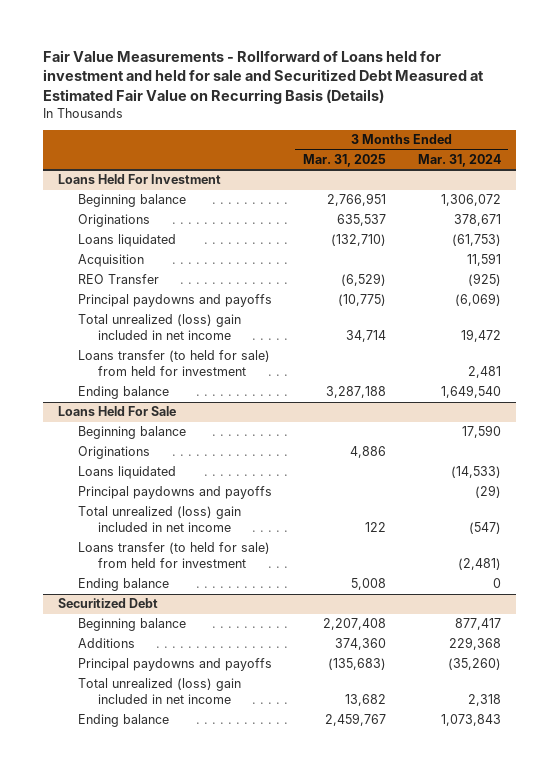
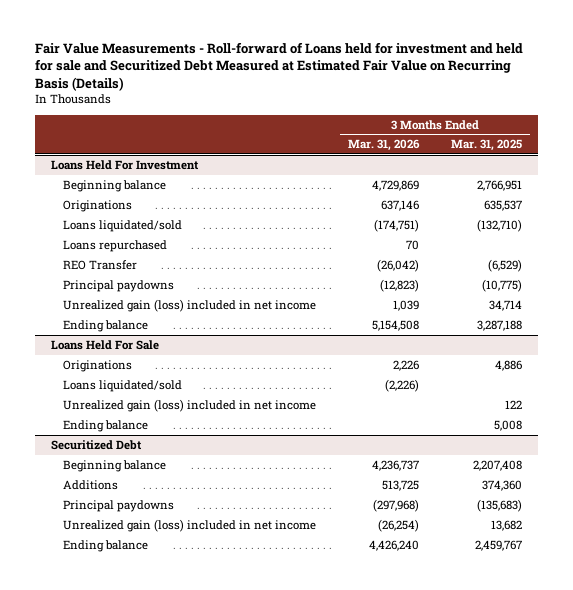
[42,49,484,104] Fair Value Measurements - Rollforward of Loans held for investment and held for sale and Securitized Debt Measured at Estimated Fair Value on Recurring Basis (Details) -> [34,41,523,91] Fair Value Measurements - Roll-forward of Loans held for investment and held for sale and Securitized Debt Measured at Estimated Fair Value on Recurring Basis (Details)
[417,153,501,167] Mar. 31, 2024 -> none
none -> [347,139,420,152] Mar. 31, 2026
[78,254,145,268] Acquisition -> none
[78,234,177,248] Loans liquidated -> [62,219,182,232] Loans liquidated/sold
none -> [62,239,167,252] Loans repurchased
[78,350,271,377] Loans transfer (to held for sale) from held for investment -> none
[78,294,273,308] Principal paydowns and payoffs -> [62,279,174,292] Principal paydowns
[78,314,242,341] Total unrealized (loss) gain included in net income -> [62,298,316,312] Unrealized gain (loss) included in net income
[78,426,187,440] Beginning balance -> none
[78,486,273,500] Principal paydowns and payoffs -> none
[78,542,271,569] Loans transfer (to held for sale) from held for investment -> none
[78,466,177,480] Loans liquidated -> [62,379,182,392] Loans liquidated/sold
[78,506,242,533] Total unrealized (loss) gain included in net income -> [62,398,316,412] Unrealized gain (loss) included in net income
[78,658,273,672] Principal paydowns and payoffs -> [62,499,174,512] Principal paydowns
[78,678,242,705] Total unrealized (loss) gain included in net income -> [62,518,316,532] Unrealized gain (loss) included in net income

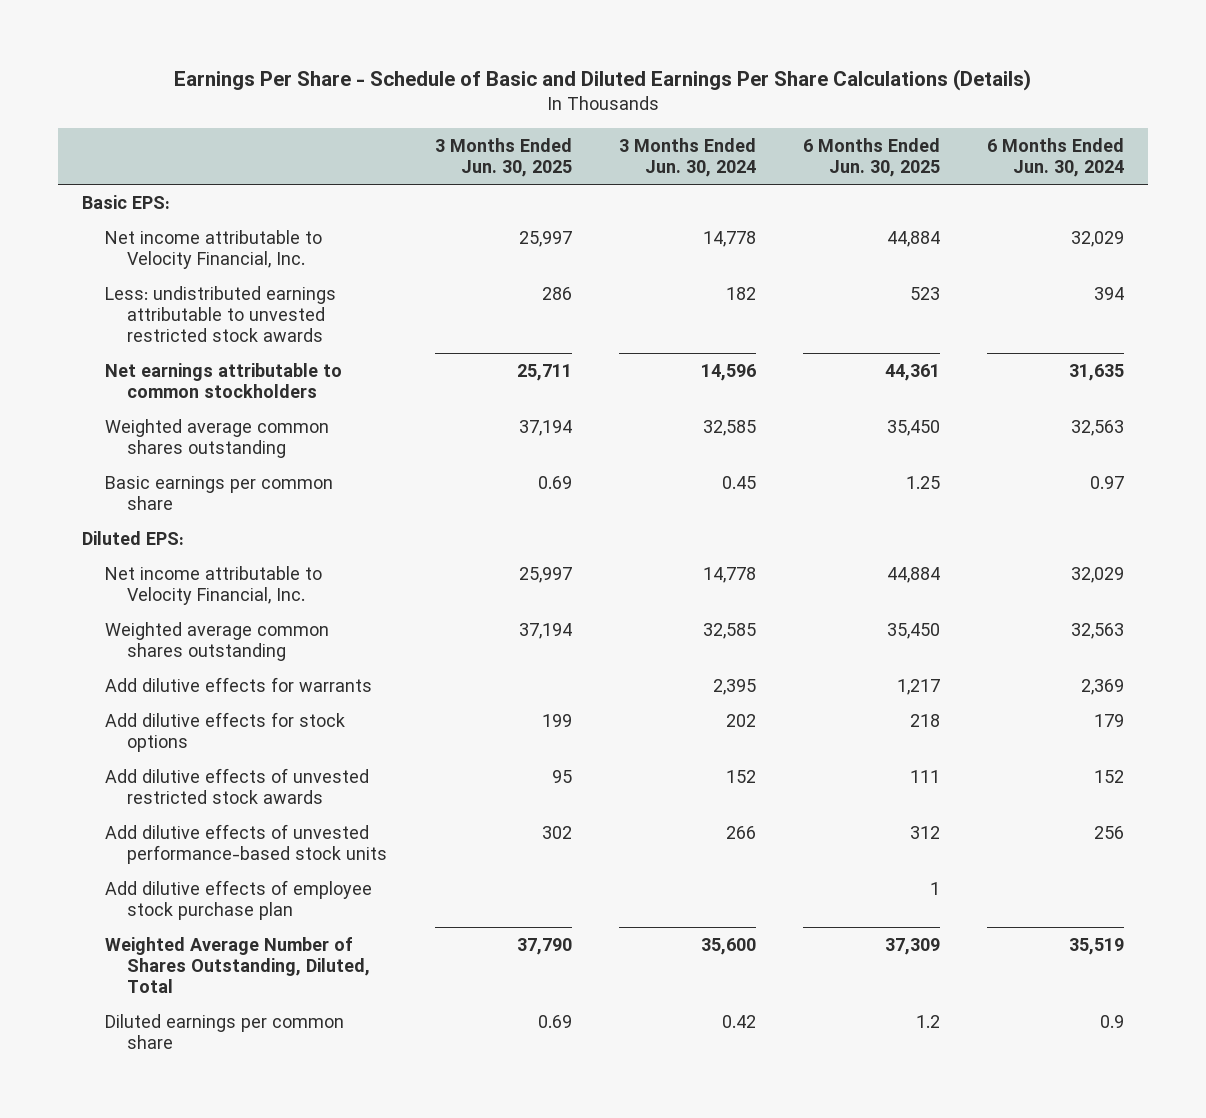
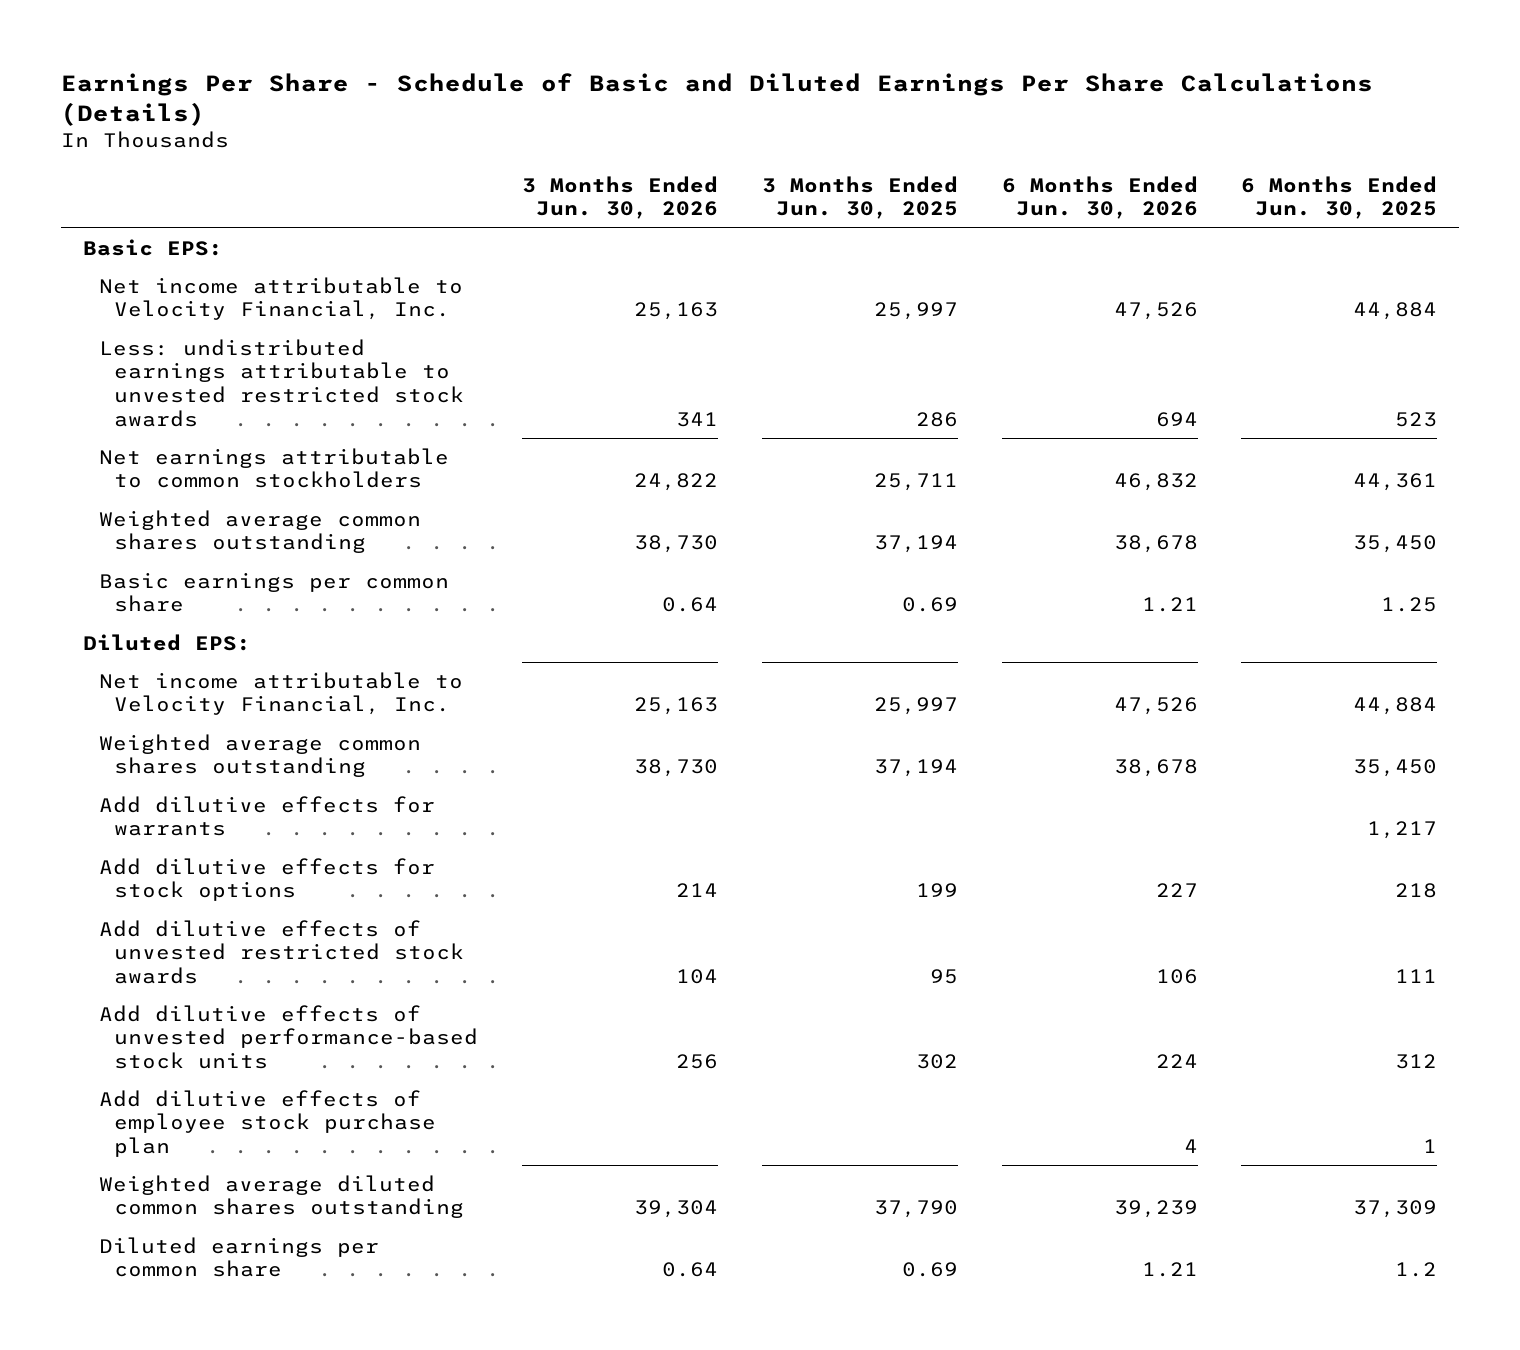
[618,137,756,178] 3 Months Ended Jun. 30, 2024 -> none
[987,137,1125,178] 6 Months Ended Jun. 30, 2024 -> none
none -> [522,175,719,220] 3 Months Ended Jun. 30, 2026
none -> [1001,175,1198,220] 6 Months Ended Jun. 30, 2026
[104,936,371,994] Weighted Average Number of Shares Outstanding, Diluted, Total -> [98,1174,465,1219] Weighted average diluted common shares outstanding

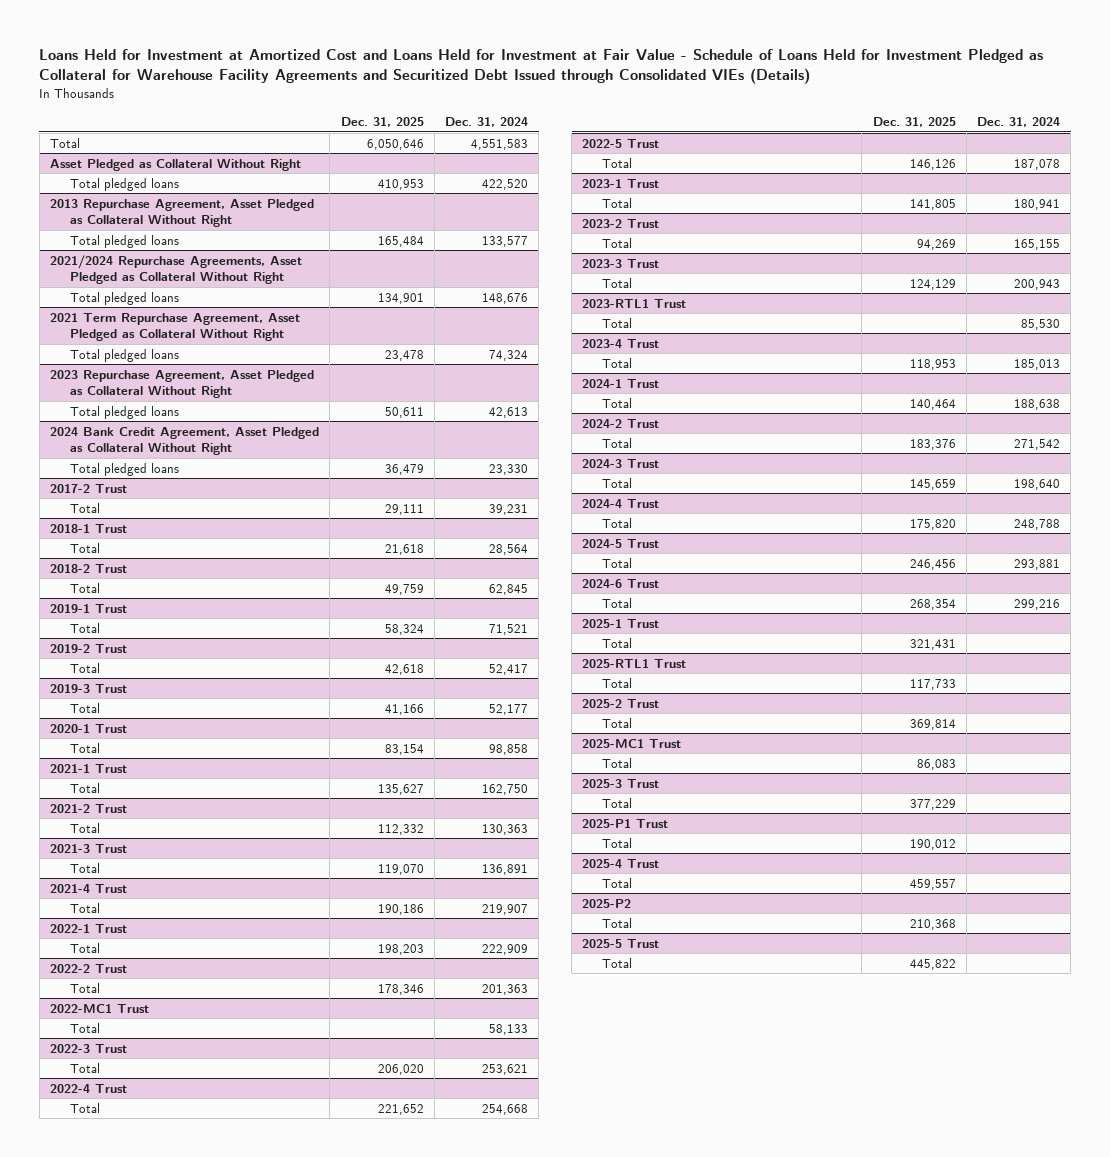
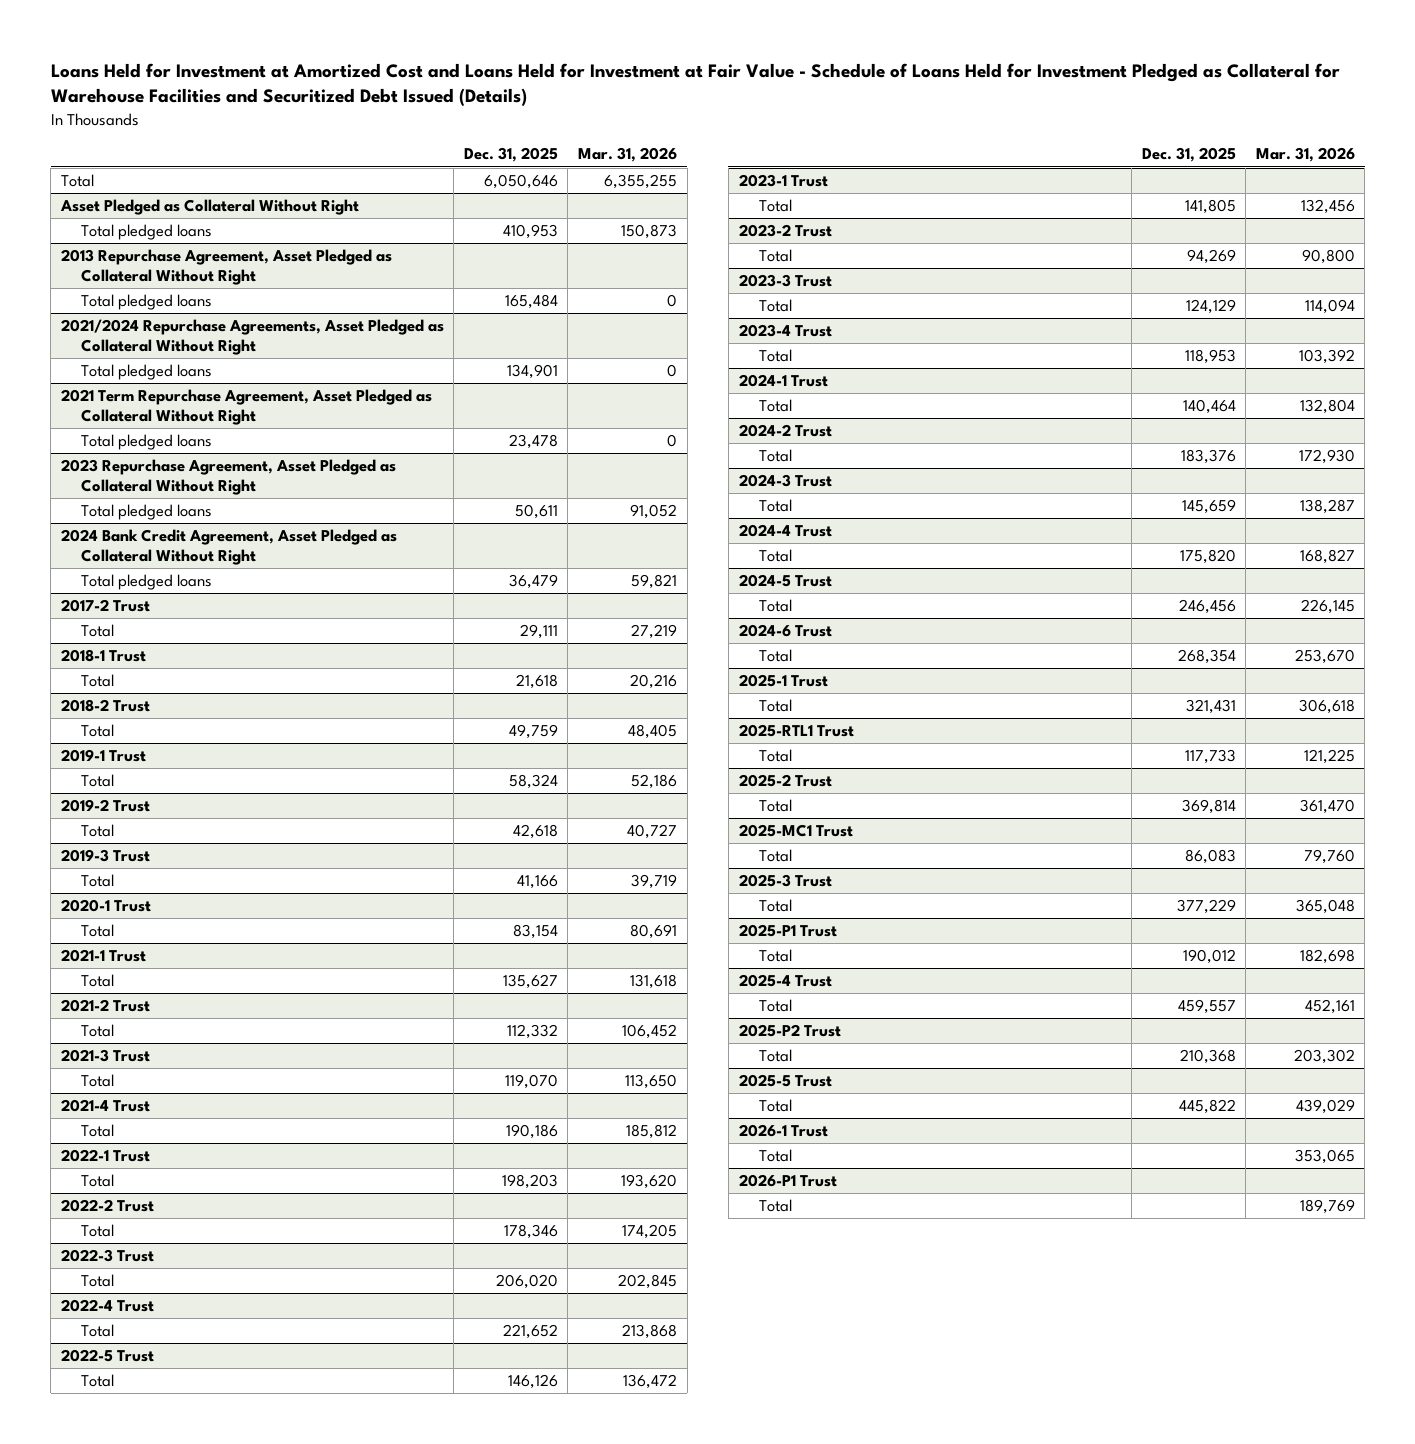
[39,48,1044,85] Loans Held for Investment at Amortized Cost and Loans Held for Investment at Fair Value - Schedule of Loans Held for Investment Pledged as Collateral for Warehouse Facility Agreements and Securitized Debt Issued through Consolidated VIEs (Details) -> [50,62,1340,107] Loans Held for Investment at Amortized Cost and Loans Held for Investment at Fair Value - Schedule of Loans Held for Investment Pledged as Collateral for Warehouse Facilities and Securitized Debt Issued (Details)
[444,117,528,128] Dec. 31, 2024 -> none
none -> [577,147,677,163] Mar. 31, 2026
[50,1003,150,1013] 2022-MC1 Trust -> none
[70,1022,101,1033] Total -> none
[582,298,687,308] 2023-RTL1 Trust -> none
[602,317,633,328] Total -> none
[582,898,632,908] 2025-P2 -> [738,1024,841,1038] 2025-P2 Trust
none -> [738,1124,828,1138] 2026-1 Trust
none -> [758,1149,792,1163] Total
none -> [738,1174,837,1188] 2026-P1 Trust
none -> [758,1199,792,1213] Total

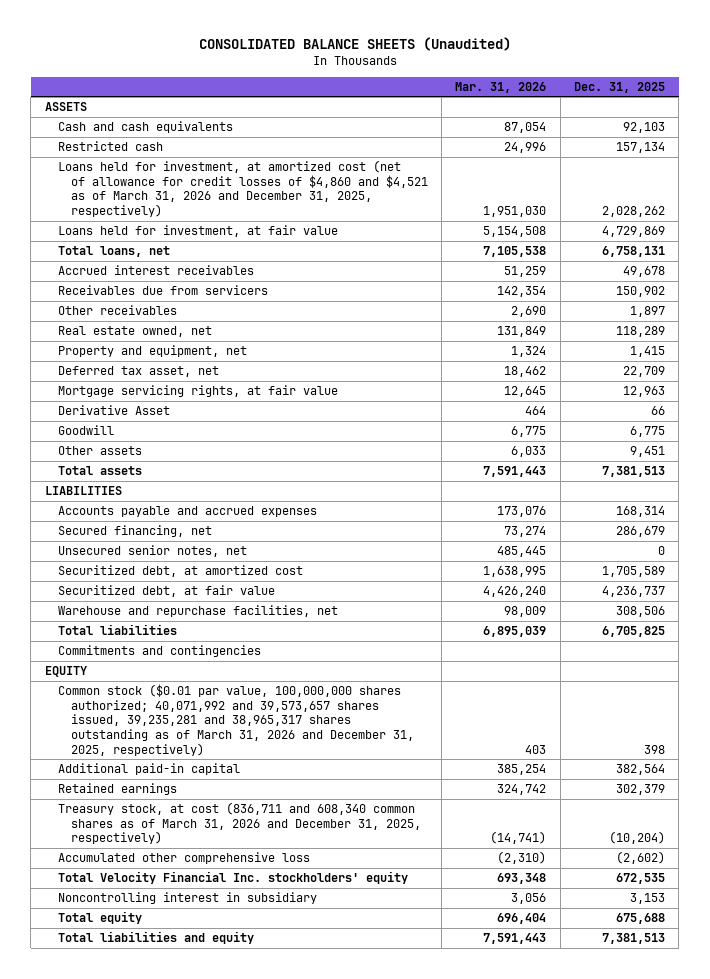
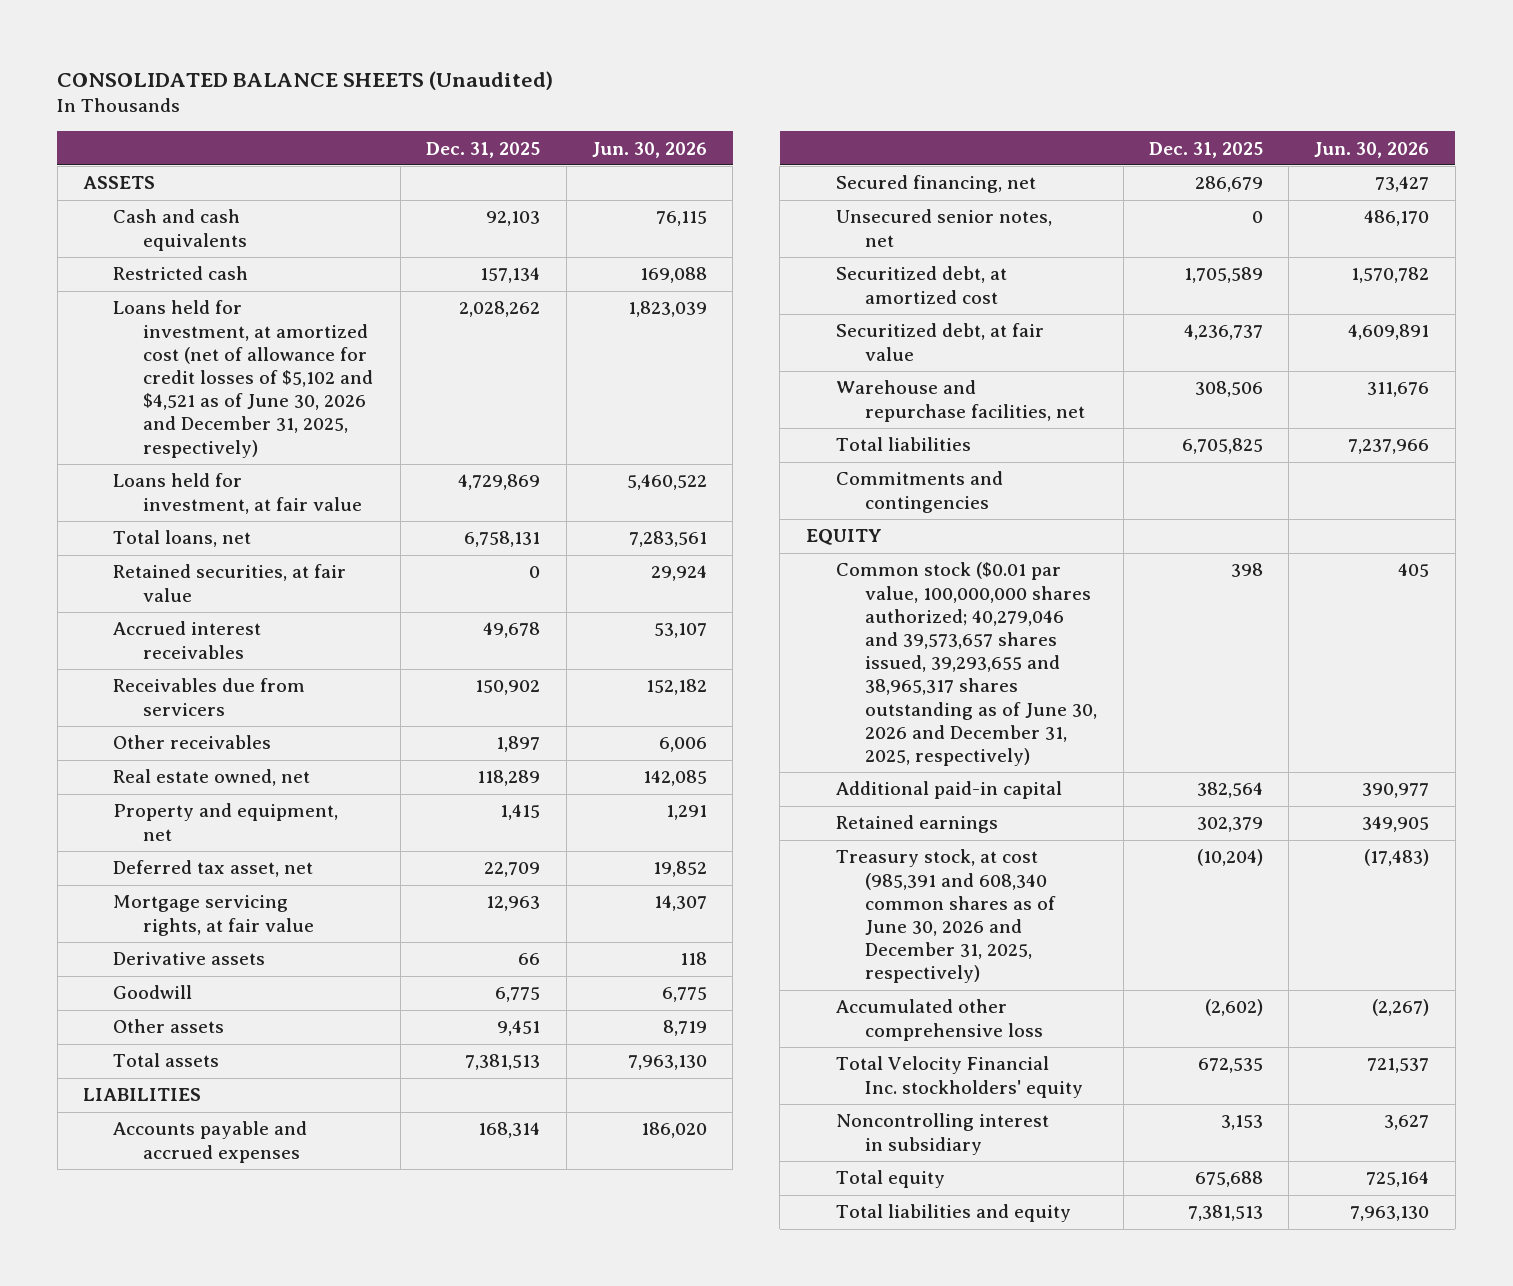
[455,81,547,93] Mar. 31, 2026 -> none
none -> [592,141,708,158] Jun. 30, 2026
[57,160,428,218] Loans held for investment, at amortized cost (net of allowance for credit losses of $4,860 and $4,521 as of March 31, 2026 and December 31, 2025, respectively) -> [113,300,373,458] Loans held for investment, at amortized cost (net of allowance for credit losses of $5,102 and $4,521 as of June 30, 2026 and December 31, 2025, respectively)
none -> [113,564,347,602] Retained securities, at fair value
[57,405,170,416] Derivative Asset -> [113,952,266,966] Derivative assets
[57,684,414,756] Common stock ($0.01 par value, 100,000,000 shares authorized; 40,071,992 and 39,573,657 shares issued, 39,235,281 and 38,965,317 shares outstanding as of March 31, 2026 and December 31, 2025, respectively) -> [835,562,1098,766] Common stock ($0.01 par value, 100,000,000 shares authorized; 40,279,046 and 39,573,657 shares issued, 39,293,655 and 38,965,317 shares outstanding as of June 30, 2026 and December 31, 2025, respectively)
[57,802,421,845] Treasury stock, at cost (836,711 and 608,340 common shares as of March 31, 2026 and December 31, 2025, respectively) -> [835,849,1057,984] Treasury stock, at cost (985,391 and 608,340 common shares as of June 30, 2026 and December 31, 2025, respectively)

